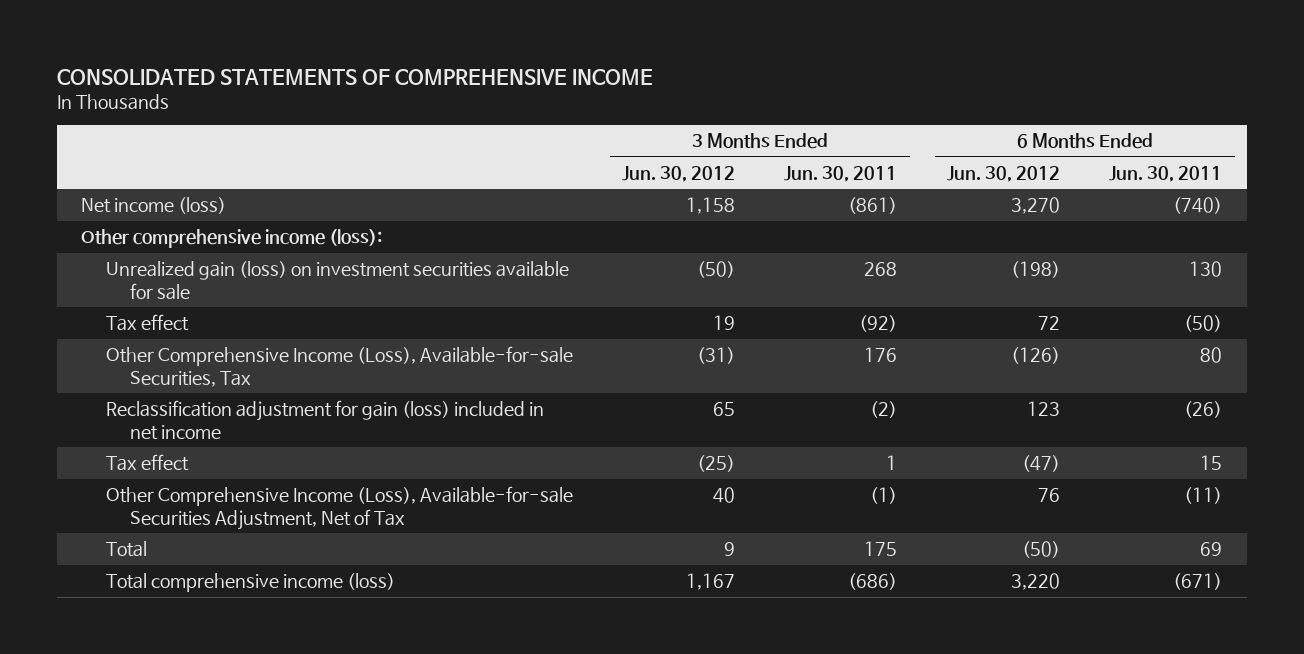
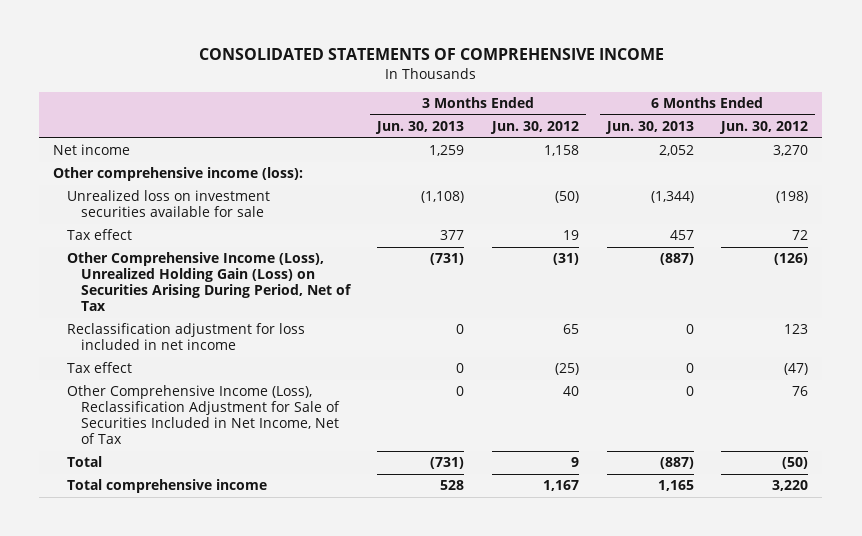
[784,165,898,182] Jun. 30, 2011 -> none
[1109,165,1223,182] Jun. 30, 2011 -> none
none -> [375,121,465,135] Jun. 30, 2013
none -> [604,121,694,135] Jun. 30, 2013
[81,197,227,215] Net income (loss) -> [53,144,131,156] Net income
[105,261,569,300] Unrealized gain (loss) on investment securities available for sale -> [66,190,270,218] Unrealized loss on investment securities available for sale
[105,346,573,387] Other Comprehensive Income (Loss), Available-for-sale Securities, Tax -> none
[105,400,544,440] Reclassification adjustment for gain (loss) included in net income -> [66,252,352,312] Other Comprehensive Income (Loss), Unrealized Holding Gain (Loss) on Securities Arising During Period, Net of Tax
[712,402,735,417] 65 -> [552,253,579,266] (31)
[1026,401,1060,417] 123 -> [774,253,809,266] (126)
none -> [66,323,305,351] Reclassification adjustment for loss included in net income
[105,486,573,530] Other Comprehensive Income (Loss), Available-for-sale Securities Adjustment, Net of Tax -> [66,385,340,445] Other Comprehensive Income (Loss), Reclassification Adjustment for Sale of Securities Included in Net Income, Net of Tax
[105,573,395,593] Total comprehensive income (loss) -> [66,479,267,494] Total comprehensive income

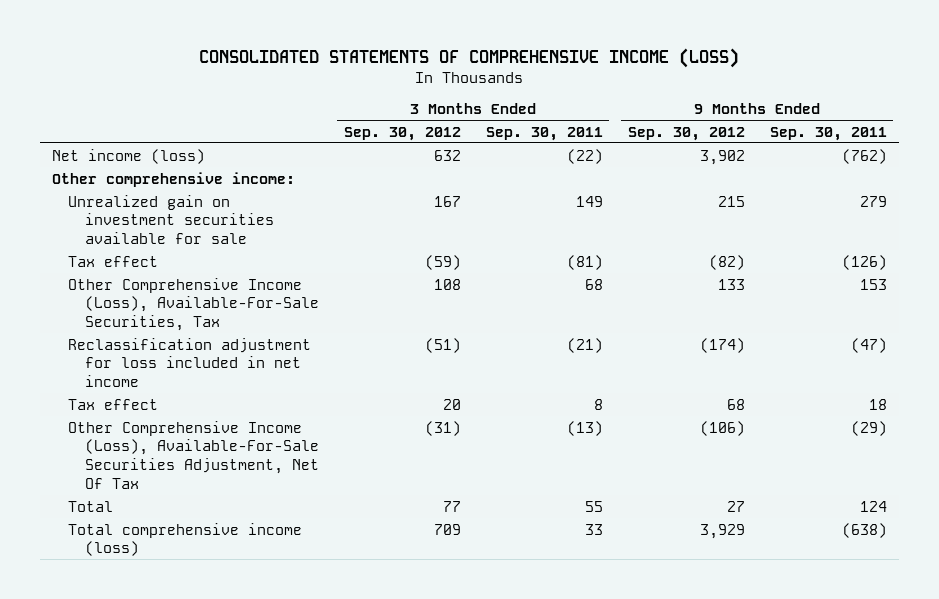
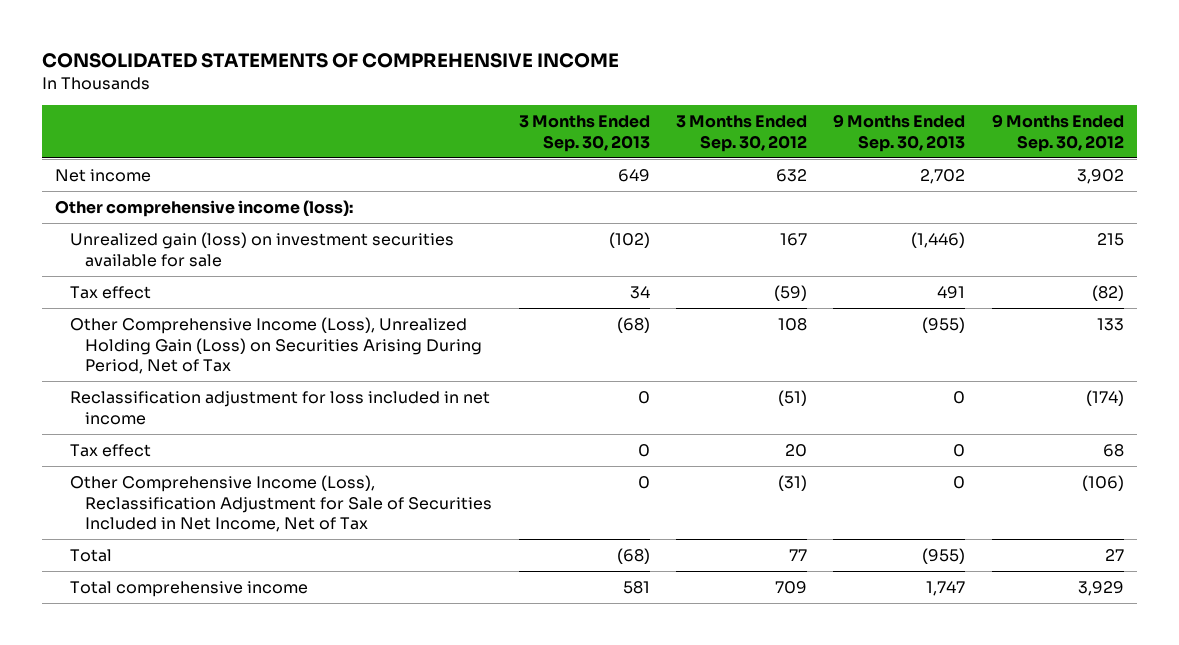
[199,47,740,68] CONSOLIDATED STATEMENTS OF COMPREHENSIVE INCOME (LOSS) -> [41,52,619,68] CONSOLIDATED STATEMENTS OF COMPREHENSIVE INCOME
[485,126,603,141] Sep. 30, 2011 -> none
[769,126,887,141] Sep. 30, 2011 -> none
none -> [518,114,650,152] 3 Months Ended Sep. 30, 2013
none -> [833,113,966,152] 9 Months Ended Sep. 30, 2013
[52,148,206,164] Net income (loss) -> [54,169,151,183] Net income
[52,171,296,187] Other comprehensive income: -> [54,200,353,218] Other comprehensive income (loss):
[68,194,274,244] Unrealized gain on investment securities available for sale -> [70,232,455,267] Unrealized gain (loss) on investment securities available for sale
[68,277,319,331] Other Comprehensive Income (Loss), Available-For-Sale Securities, Tax -> [70,317,483,375] Other Comprehensive Income (Loss), Unrealized Holding Gain (Loss) on Securities Arising During Period, Net of Tax
[68,420,319,489] Other Comprehensive Income (Loss), Available-For-Sale Securities Adjustment, Net Of Tax -> [70,475,493,533] Other Comprehensive Income (Loss), Reclassification Adjustment for Sale of Securities Included in Net Income, Net of Tax
[68,522,303,557] Total comprehensive income (loss) -> [70,581,309,598] Total comprehensive income

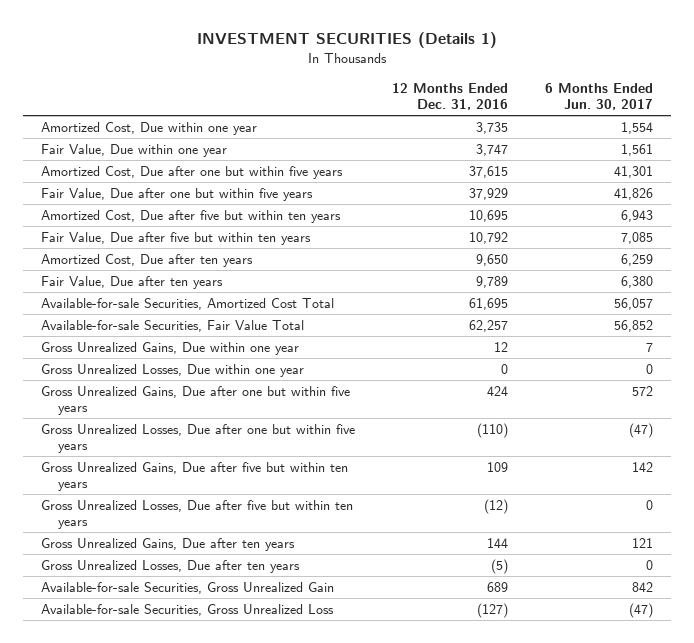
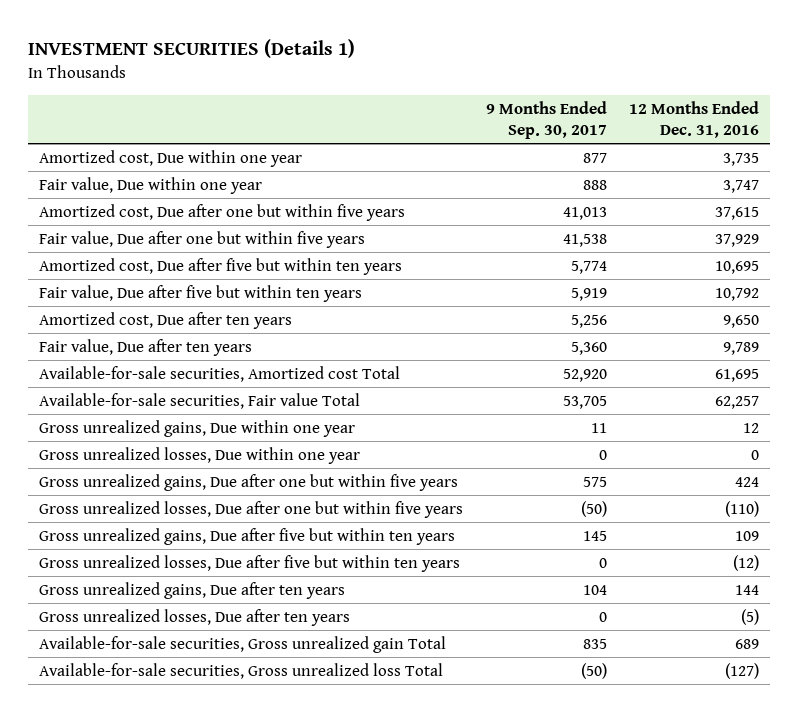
[545,82,654,111] 6 Months Ended Jun. 30, 2017 -> none
none -> [485,101,607,139] 9 Months Ended Sep. 30, 2017
[41,121,258,135] Amortized Cost, Due within one year -> [39,150,303,168] Amortized cost, Due within one year
[41,143,228,157] Fair Value, Due within one year -> [39,177,263,195] Fair value, Due within one year
[41,165,344,179] Amortized Cost, Due after one but within five years -> [39,204,406,222] Amortized cost, Due after one but within five years
[41,187,314,201] Fair Value, Due after one but within five years -> [39,231,366,249] Fair value, Due after one but within five years
[41,209,342,223] Amortized Cost, Due after five but within ten years -> [39,258,403,276] Amortized cost, Due after five but within ten years
[41,231,312,245] Fair Value, Due after five but within ten years -> [39,285,363,303] Fair value, Due after five but within ten years
[41,253,254,267] Amortized Cost, Due after ten years -> [39,312,293,330] Amortized cost, Due after ten years
[41,275,224,289] Fair Value, Due after ten years -> [39,339,253,357] Fair value, Due after ten years
[41,297,335,310] Available-for-sale Securities, Amortized Cost Total -> [39,366,401,383] Available-for-sale securities, Amortized cost Total
[41,319,305,332] Available-for-sale Securities, Fair Value Total -> [39,393,361,410] Available-for-sale securities, Fair value Total
[41,341,300,355] Gross Unrealized Gains, Due within one year -> [39,420,356,438] Gross unrealized gains, Due within one year
[41,363,305,377] Gross Unrealized Losses, Due within one year -> [39,447,361,465] Gross unrealized losses, Due within one year
[41,385,351,416] Gross Unrealized Gains, Due after one but within five years -> [39,474,459,492] Gross unrealized gains, Due after one but within five years
[41,423,356,454] Gross Unrealized Losses, Due after one but within five years -> [39,501,464,519] Gross unrealized losses, Due after one but within five years
[41,461,349,492] Gross Unrealized Gains, Due after five but within ten years -> [39,528,456,546] Gross unrealized gains, Due after five but within ten years
[41,499,354,530] Gross Unrealized Losses, Due after five but within ten years -> [39,555,461,573] Gross unrealized losses, Due after five but within ten years
[41,537,296,551] Gross Unrealized Gains, Due after ten years -> [39,582,346,600] Gross unrealized gains, Due after ten years
[41,559,301,573] Gross Unrealized Losses, Due after ten years -> [39,609,351,627] Gross unrealized losses, Due after ten years
[41,581,335,594] Available-for-sale Securities, Gross Unrealized Gain -> [39,636,447,654] Available-for-sale securities, Gross unrealized gain Total
[41,603,335,616] Available-for-sale Securities, Gross Unrealized Loss -> [39,663,444,680] Available-for-sale securities, Gross unrealized loss Total

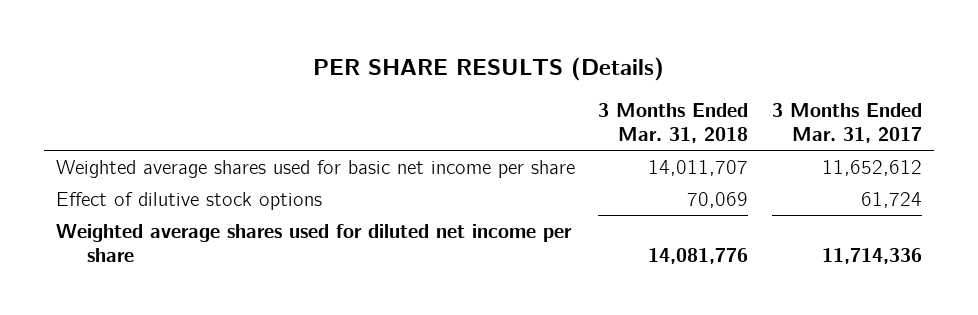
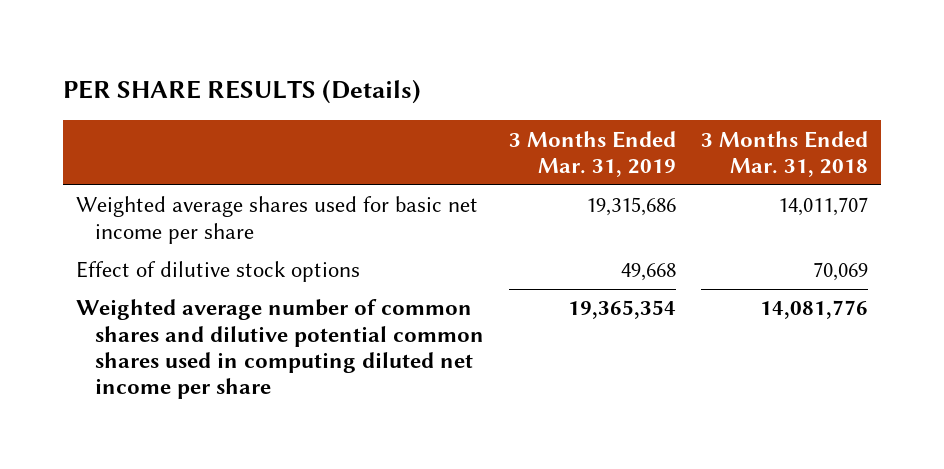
[771,102,922,144] 3 Months Ended Mar. 31, 2017 -> none
none -> [509,130,677,178] 3 Months Ended Mar. 31, 2019
[56,223,573,263] Weighted average shares used for diluted net income per share -> [75,299,484,400] Weighted average number of common shares and dilutive potential common shares used in computing diluted net income per share

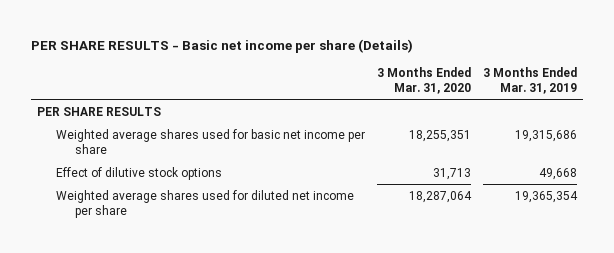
[63,78,422,104] PER SHARE RESULTS (Details) -> [31,38,414,53] PER SHARE RESULTS - Basic net income per share (Details)
[701,130,869,178] 3 Months Ended Mar. 31, 2018 -> none
none -> [376,67,471,95] 3 Months Ended Mar. 31, 2020
none -> [37,106,162,116] PER SHARE RESULTS
[75,299,484,400] Weighted average number of common shares and dilutive potential common shares used in computing diluted net income per share -> [55,189,354,218] Weighted average shares used for diluted net income per share

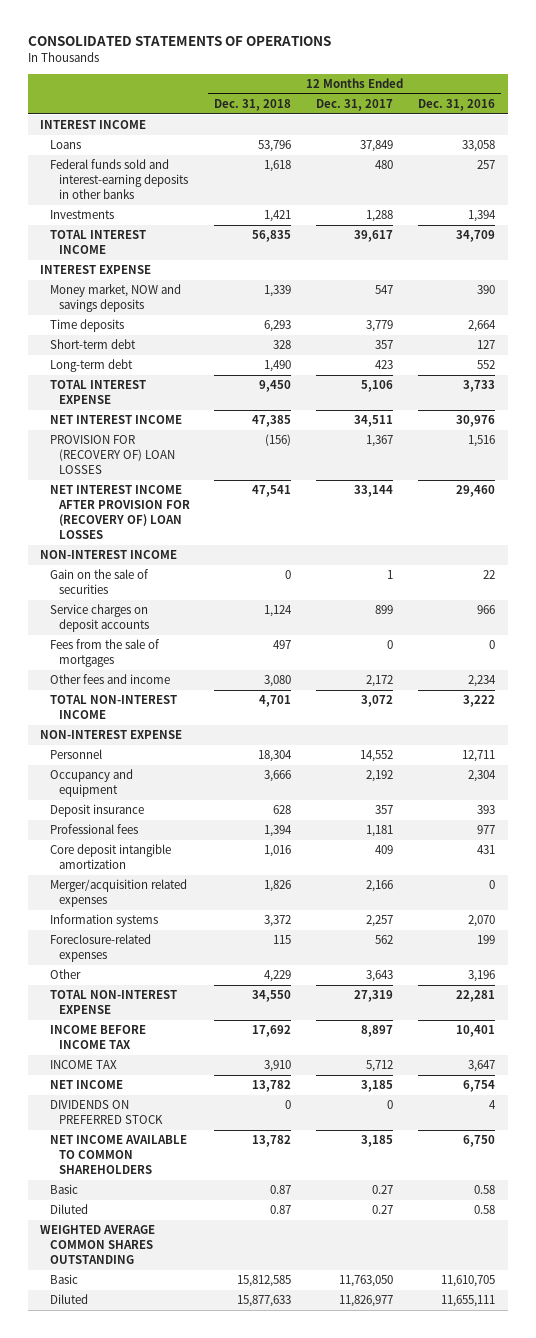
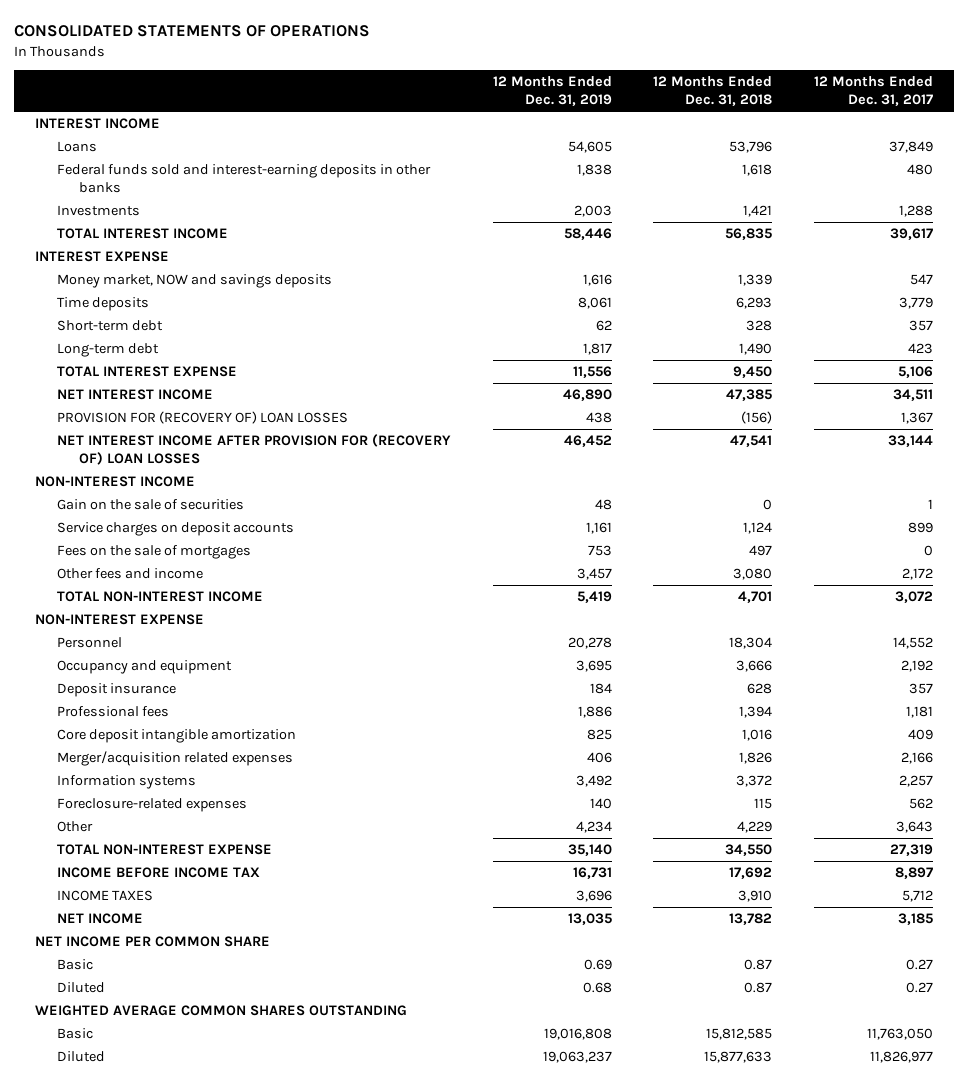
[418,99,496,112] Dec. 31, 2016 -> none
none -> [492,76,612,107] 12 Months Ended Dec. 31, 2019
[49,639,160,668] Fees from the sale of mortgages -> [56,545,251,560] Fees on the sale of mortgages
[49,1060,117,1070] INCOME TAX -> [56,890,153,902] INCOME TAXES
[49,1100,163,1125] DIVIDENDS ON PREFERRED STOCK -> none
[49,1135,187,1175] NET INCOME AVAILABLE TO COMMON SHAREHOLDERS -> none
none -> [35,936,271,948] NET INCOME PER COMMON SHARE

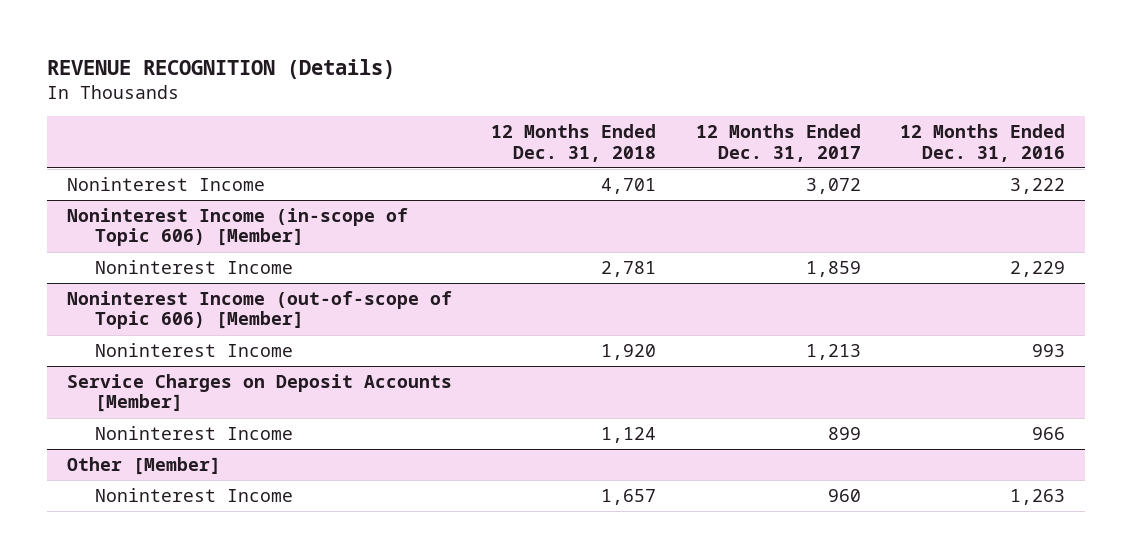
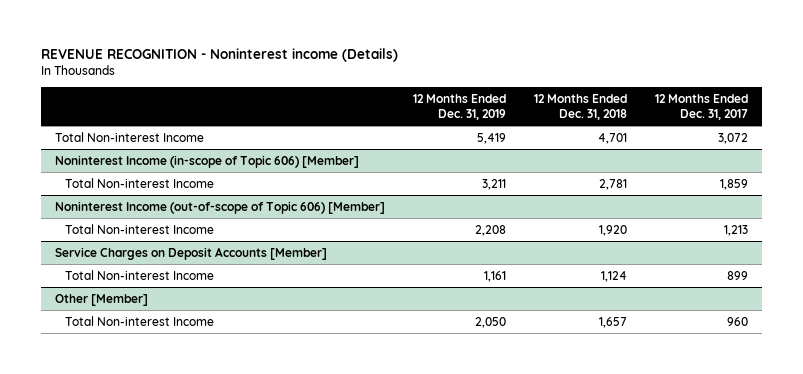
[47,58,396,79] REVENUE RECOGNITION (Details) -> [40,48,398,63] REVENUE RECOGNITION - Noninterest income (Details)
[900,124,1066,162] 12 Months Ended Dec. 31, 2016 -> none
none -> [413,94,507,120] 12 Months Ended Dec. 31, 2019
[66,176,265,191] Noninterest Income -> [54,131,204,142] Total Non-interest Income
[95,259,294,274] Noninterest Income -> [65,177,215,188] Total Non-interest Income
[95,342,294,357] Noninterest Income -> [65,223,215,234] Total Non-interest Income
[95,425,294,440] Noninterest Income -> [65,269,215,280] Total Non-interest Income
[95,487,294,502] Noninterest Income -> [65,315,215,326] Total Non-interest Income

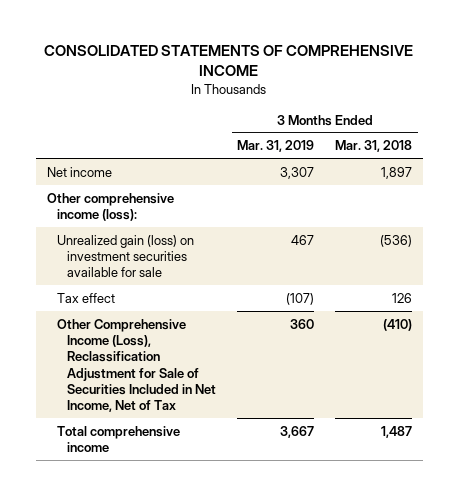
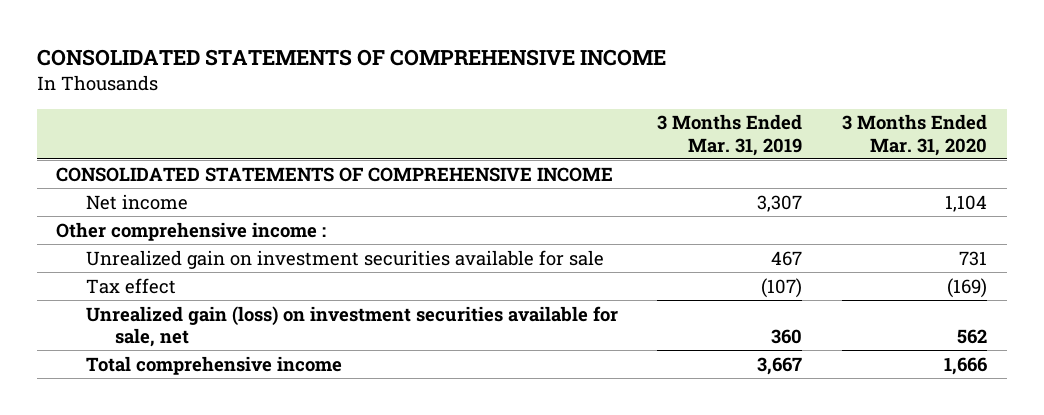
[335,140,413,153] Mar. 31, 2018 -> none
none -> [842,114,988,156] 3 Months Ended Mar. 31, 2020
none -> [56,166,614,182] CONSOLIDATED STATEMENTS OF COMPREHENSIVE INCOME
[46,192,174,221] Other comprehensive income (loss): -> [56,221,327,241] Other comprehensive income :
[56,234,194,278] Unrealized gain (loss) on investment securities available for sale -> [85,249,604,269] Unrealized gain on investment securities available for sale
[56,318,216,413] Other Comprehensive Income (Loss), Reclassification Adjustment for Sale of Securities Included in Net Income, Net of Tax -> none
none -> [85,305,618,347] Unrealized gain (loss) on investment securities available for sale, net

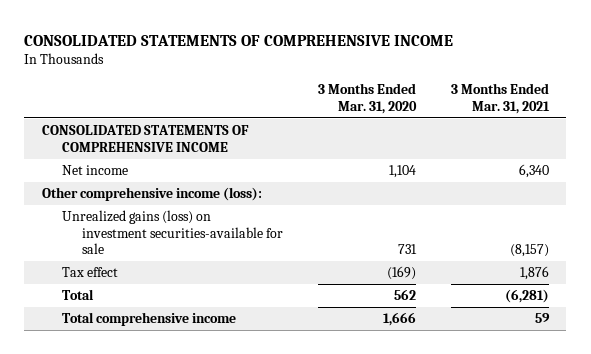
[657,114,803,156] 3 Months Ended Mar. 31, 2019 -> none
none -> [450,83,550,114] 3 Months Ended Mar. 31, 2021
[56,221,327,241] Other comprehensive income : -> [41,187,262,202] Other comprehensive income (loss):
[85,249,604,269] Unrealized gain on investment securities available for sale -> [61,210,284,255] Unrealized gains (loss) on investment securities-available for sale
[85,305,618,347] Unrealized gain (loss) on investment securities available for sale, net -> [61,289,94,301] Total

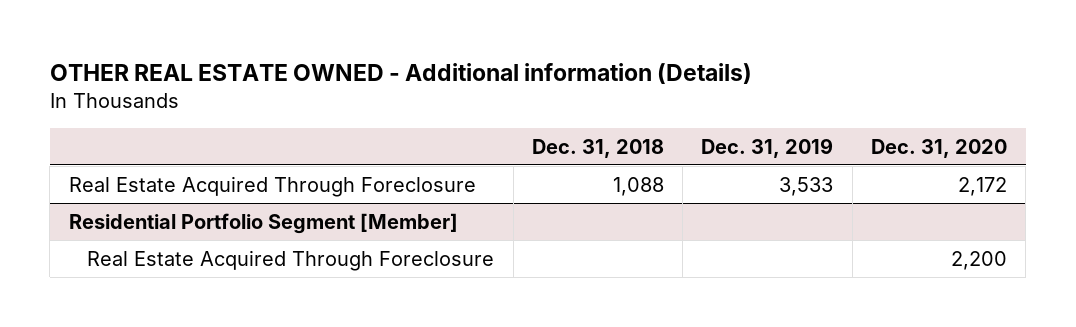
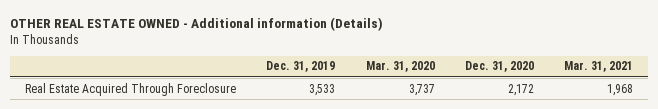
[531,138,664,158] Dec. 31, 2018 -> none
none -> [365,61,435,73] Mar. 31, 2020
none -> [564,61,634,73] Mar. 31, 2021
[68,212,458,234] Residential Portfolio Segment [Member] -> none
[87,249,495,271] Real Estate Acquired Through Foreclosure -> none

